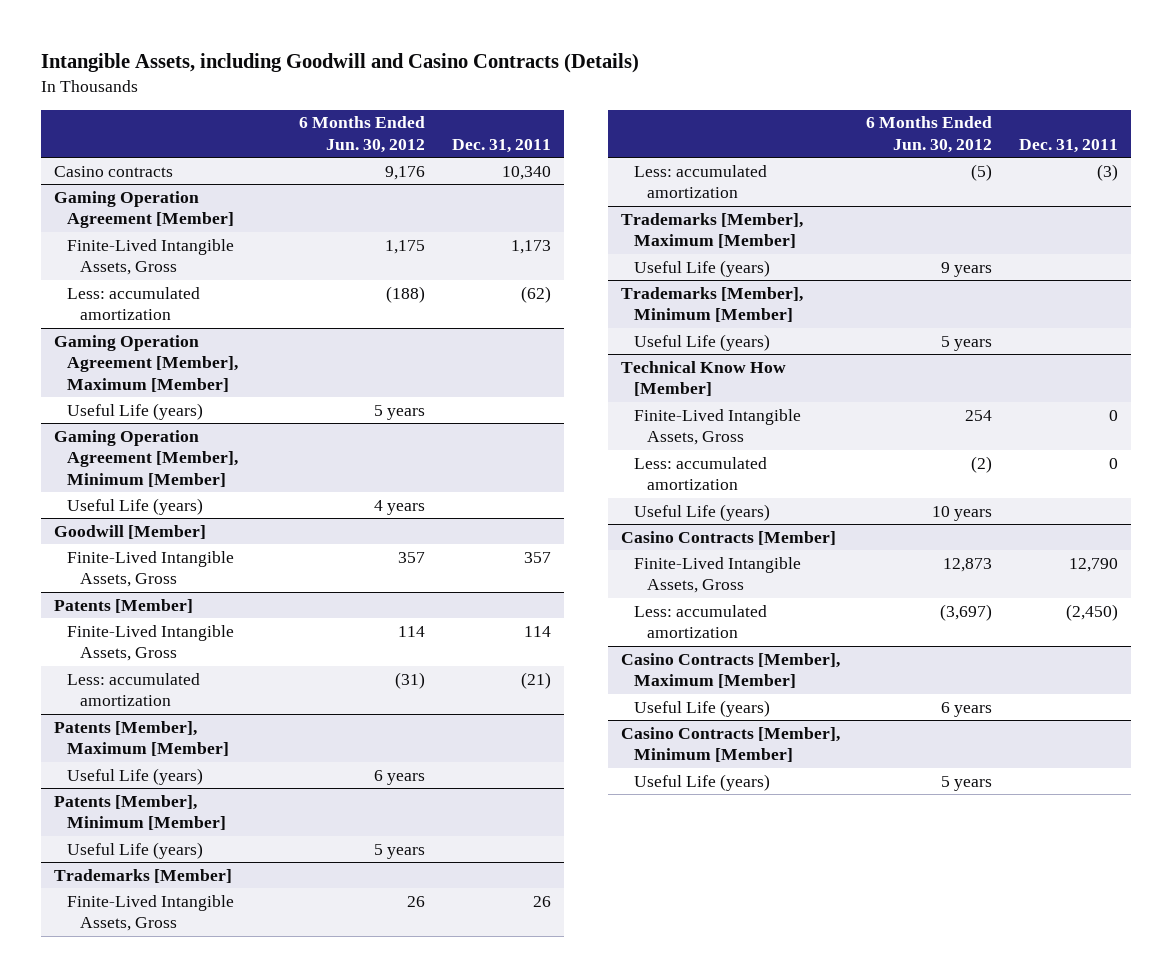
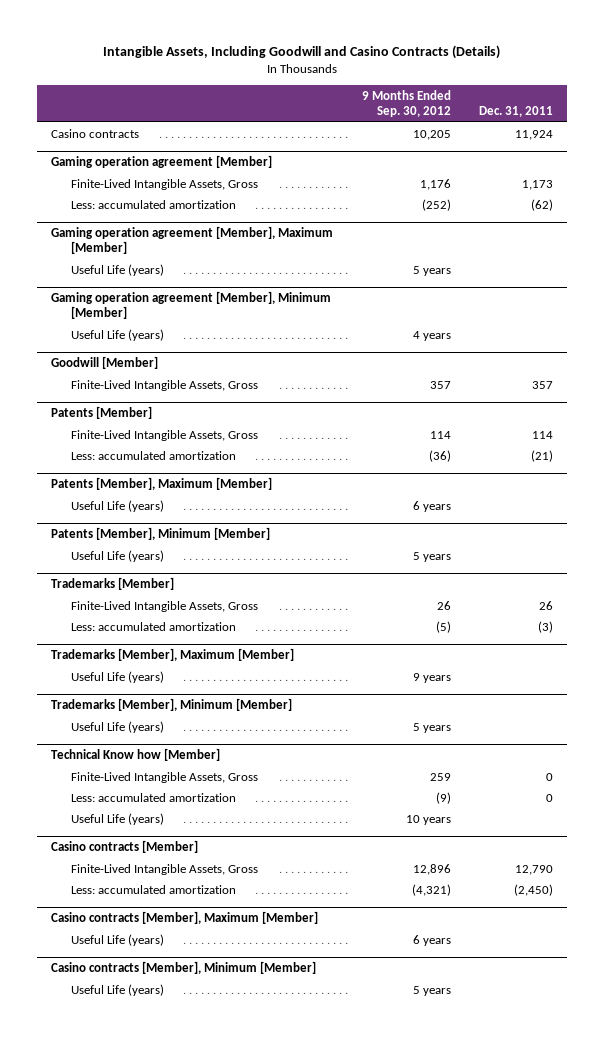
[40,53,639,74] Intangible Assets, including Goodwill and Casino Contracts (Details) -> [103,45,501,60] Intangible Assets, Including Goodwill and Casino Contracts (Details)
[299,116,426,153] 6 Months Ended Jun. 30, 2012 -> none
none -> [361,89,451,118] 9 Months Ended Sep. 30, 2012
[501,165,551,180] 10,340 -> [515,129,554,140] 11,924
[53,190,234,229] Gaming Operation Agreement [Member] -> [51,155,273,169] Gaming operation agreement [Member]
[53,334,238,392] Gaming Operation Agreement [Member], Maximum [Member] -> [51,226,334,255] Gaming operation agreement [Member], Maximum [Member]
[53,429,238,487] Gaming Operation Agreement [Member], Minimum [Member] -> [51,291,332,320] Gaming operation agreement [Member], Minimum [Member]
[621,360,787,397] Technical Know How [Member] -> [51,748,221,762] Technical Know how [Member]
[621,530,837,545] Casino Contracts [Member] -> [51,840,199,854] Casino contracts [Member]
[621,652,841,689] Casino Contracts [Member], Maximum [Member] -> [51,911,319,925] Casino contracts [Member], Maximum [Member]
[621,726,841,763] Casino Contracts [Member], Minimum [Member] -> [51,961,317,975] Casino contracts [Member], Minimum [Member]

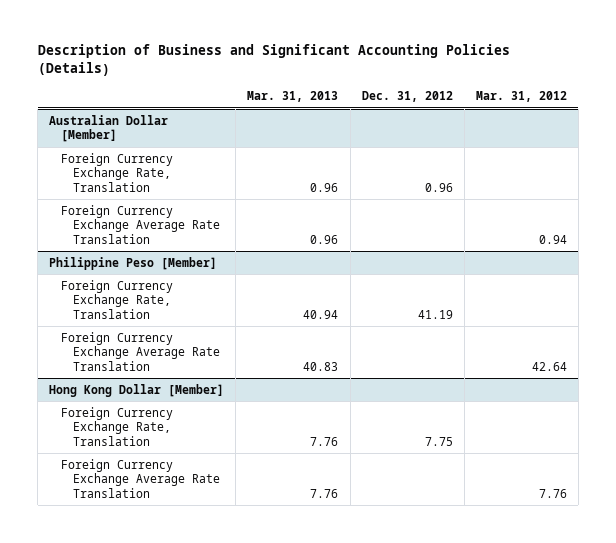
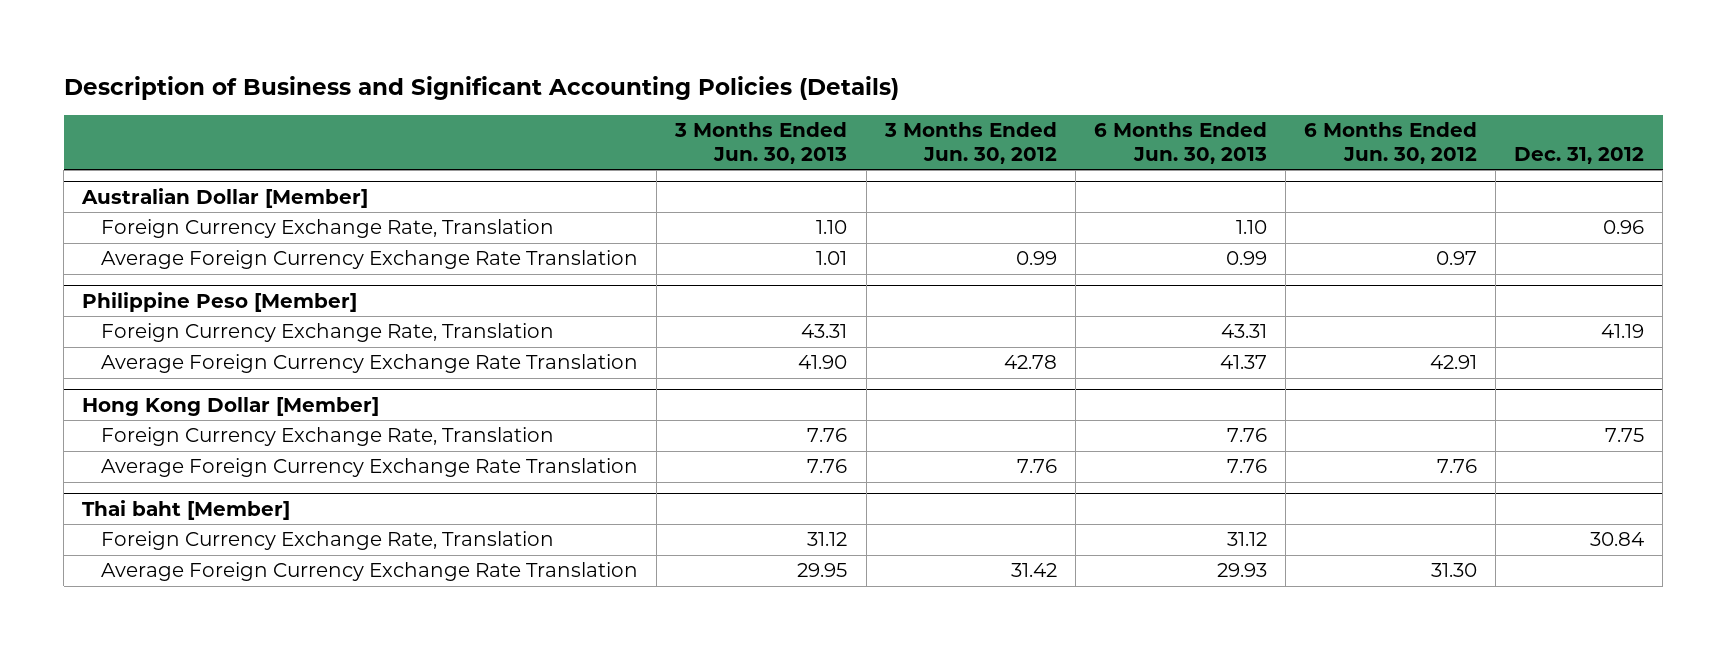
[247,91,339,103] Mar. 31, 2013 -> none
[475,91,567,103] Mar. 31, 2012 -> none
none -> [674,122,848,165] 3 Months Ended Jun. 30, 2013
none -> [883,122,1057,165] 3 Months Ended Jun. 30, 2012
none -> [1093,122,1267,165] 6 Months Ended Jun. 30, 2013
none -> [1304,122,1478,165] 6 Months Ended Jun. 30, 2012
[61,204,220,245] Foreign Currency Exchange Average Rate Translation -> [101,250,639,270] Average Foreign Currency Exchange Rate Translation
[61,331,220,372] Foreign Currency Exchange Average Rate Translation -> [101,354,639,374] Average Foreign Currency Exchange Rate Translation
[61,458,220,499] Foreign Currency Exchange Average Rate Translation -> [101,458,639,478] Average Foreign Currency Exchange Rate Translation
none -> [82,500,291,521] Thai baht [Member]
none -> [101,531,555,551] Foreign Currency Exchange Rate, Translation
none -> [101,562,639,582] Average Foreign Currency Exchange Rate Translation

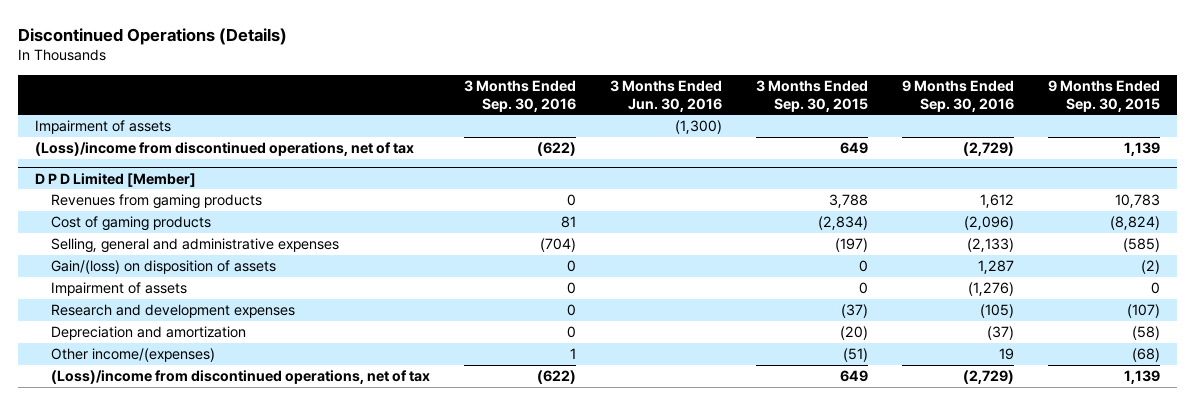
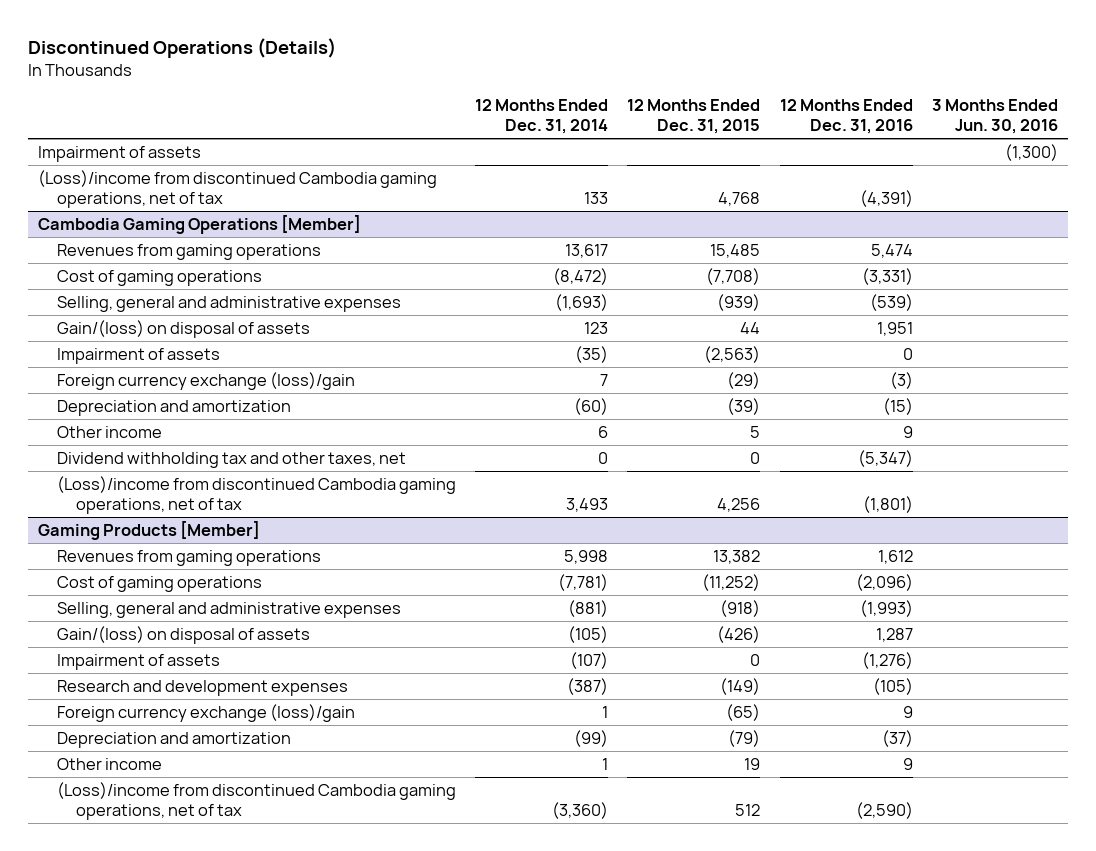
[463,80,576,112] 3 Months Ended Sep. 30, 2016 -> none
[755,80,868,112] 3 Months Ended Sep. 30, 2015 -> none
[901,80,1014,112] 9 Months Ended Sep. 30, 2016 -> none
[1047,80,1160,112] 9 Months Ended Sep. 30, 2015 -> none
none -> [475,99,609,135] 12 Months Ended Dec. 31, 2014
none -> [627,99,761,135] 12 Months Ended Dec. 31, 2015
none -> [779,99,913,135] 12 Months Ended Dec. 31, 2016
[34,172,196,187] D P D Limited [Member] -> none
[50,194,262,210] Revenues from gaming products -> none
[50,216,211,232] Cost of gaming products -> none
[50,238,339,254] Selling, general and administrative expenses -> none
[50,260,276,275] Gain/(loss) on disposition of assets -> none
[50,282,187,297] Impairment of assets -> none
[50,304,295,319] Research and development expenses -> none
[50,326,246,341] Depreciation and amortization -> none
[50,348,215,363] Other income/(expenses) -> none
[50,370,430,385] (Loss)/income from discontinued operations, net of tax -> none
[34,142,414,157] (Loss)/income from discontinued operations, net of tax -> [38,170,438,209] (Loss)/income from discontinued Cambodia gaming operations, net of tax
none -> [38,215,362,235] Cambodia Gaming Operations [Member]
none -> [56,244,321,261] Revenues from gaming operations
none -> [56,270,262,287] Cost of gaming operations
none -> [56,296,401,313] Selling, general and administrative expenses
none -> [56,320,310,339] Gain/(loss) on disposal of assets
none -> [56,348,220,365] Impairment of assets
none -> [56,372,355,391] Foreign currency exchange (loss)/gain
none -> [56,400,291,417] Depreciation and amortization
none -> [56,426,162,439] Other income
none -> [56,452,406,469] Dividend withholding tax and other taxes, net
none -> [56,476,456,515] (Loss)/income from discontinued Cambodia gaming operations, net of tax
none -> [38,521,261,541] Gaming Products [Member]
none -> [56,550,321,567] Revenues from gaming operations
none -> [56,576,262,593] Cost of gaming operations
none -> [56,602,401,619] Selling, general and administrative expenses
none -> [56,626,310,645] Gain/(loss) on disposal of assets
none -> [56,654,220,671] Impairment of assets
none -> [56,680,348,697] Research and development expenses
none -> [56,704,355,723] Foreign currency exchange (loss)/gain
none -> [56,732,291,749] Depreciation and amortization
none -> [56,758,162,771] Other income
none -> [56,782,456,821] (Loss)/income from discontinued Cambodia gaming operations, net of tax

